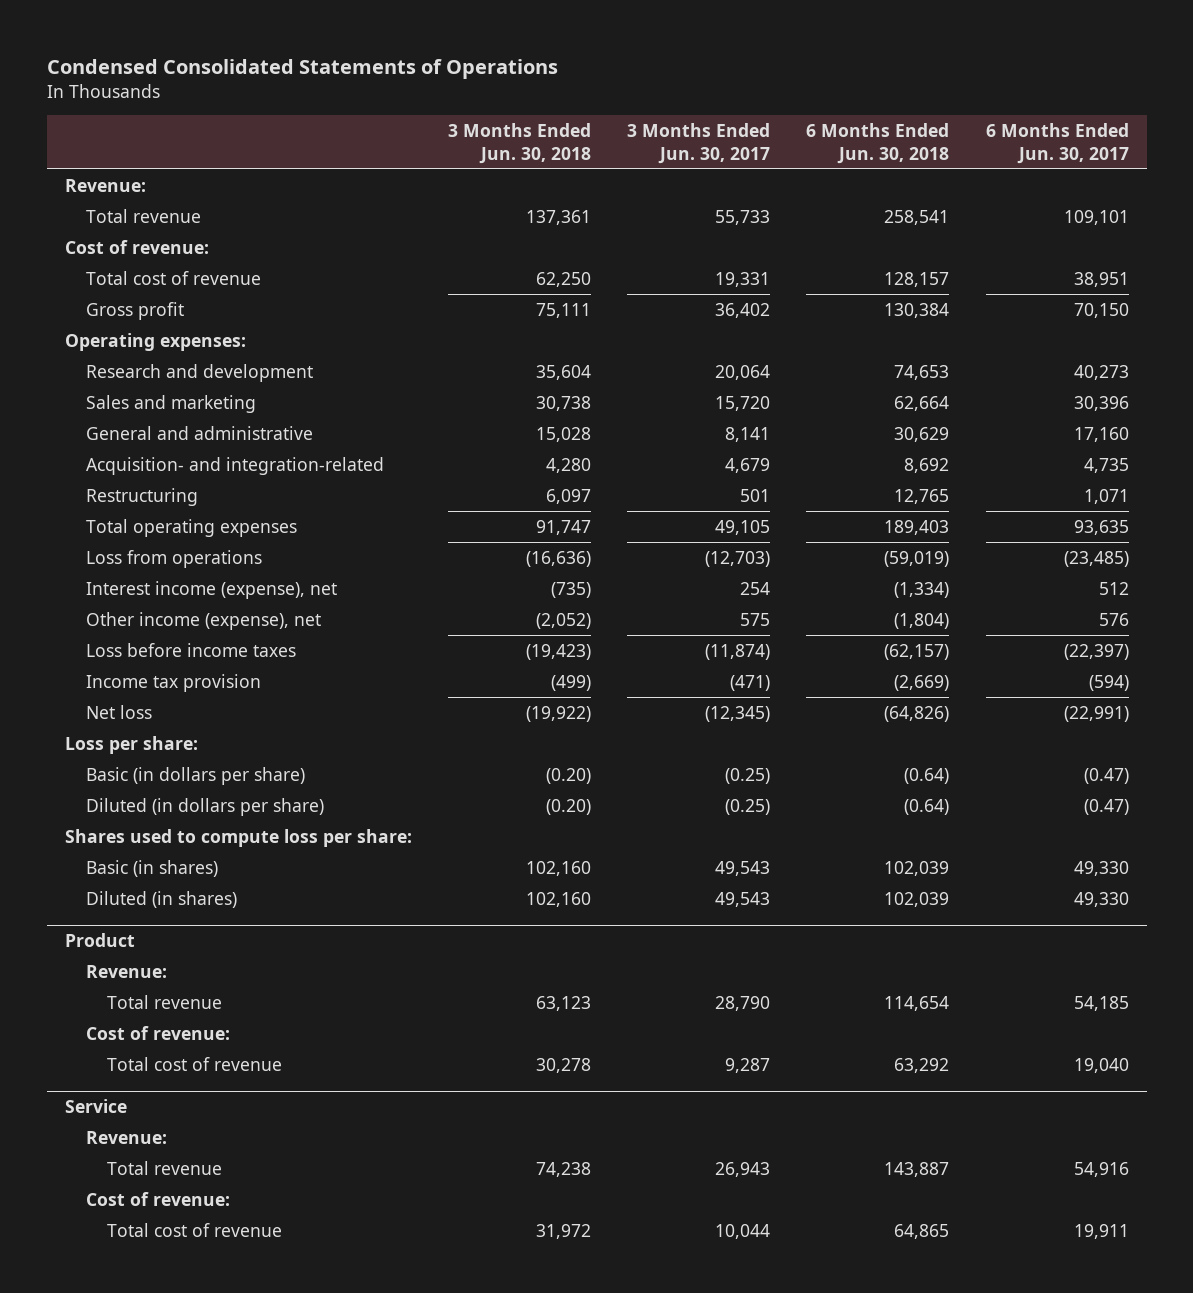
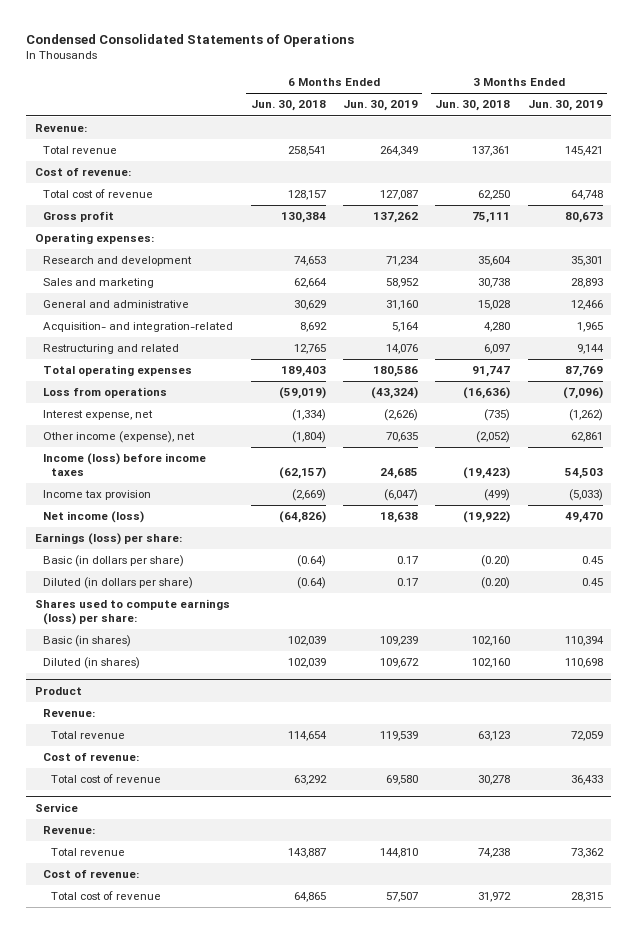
[627,123,771,164] 3 Months Ended Jun. 30, 2017 -> none
[985,123,1129,164] 6 Months Ended Jun. 30, 2017 -> none
none -> [342,100,418,112] Jun. 30, 2019
none -> [527,100,603,112] Jun. 30, 2019
[85,487,198,506] Restructuring -> [43,344,180,355] Restructuring and related
[85,580,337,599] Interest income (expense), net -> [43,410,154,421] Interest expense, net
[85,642,296,657] Loss before income taxes -> [43,453,207,477] Income (loss) before income taxes
[85,704,152,719] Net loss -> [43,511,145,524] Net income (loss)
[64,735,198,754] Loss per share: -> [35,533,183,546] Earnings (loss) per share:
[64,828,412,847] Shares used to compute loss per share: -> [35,599,231,626] Shares used to compute earnings (loss) per share:

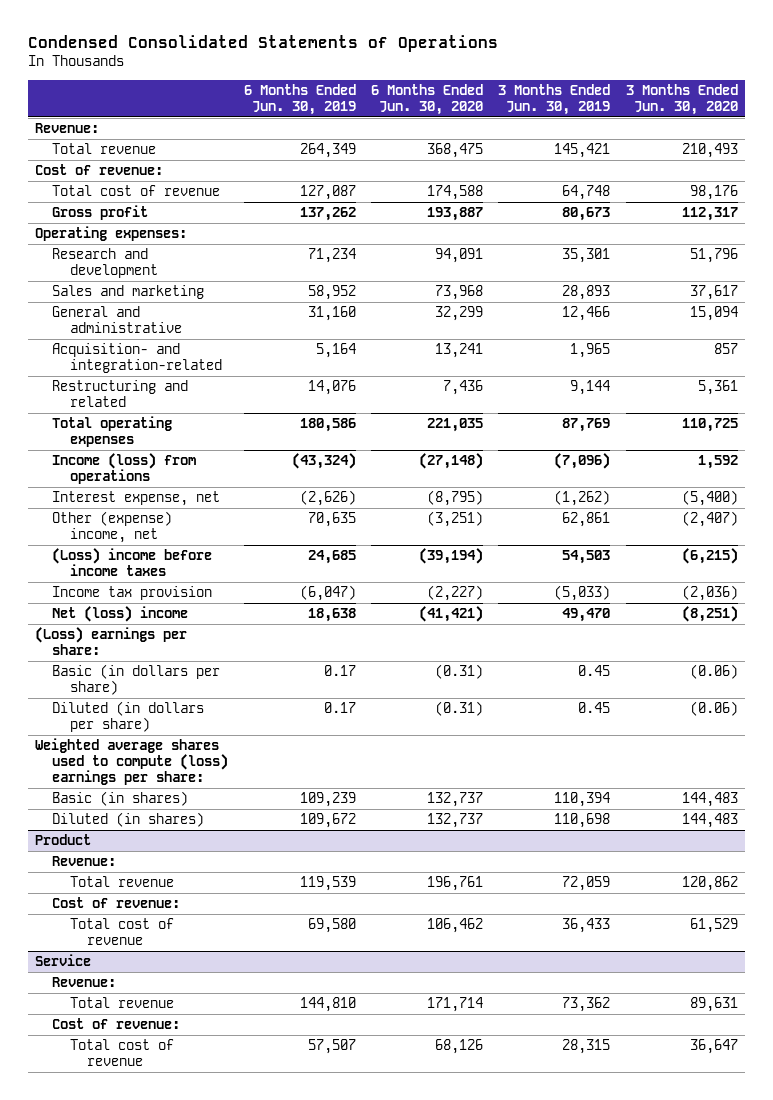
[250,100,326,112] Jun. 30, 2018 -> none
[435,100,511,112] Jun. 30, 2018 -> none
none -> [371,83,484,115] 6 Months Ended Jun. 30, 2020
none -> [625,83,738,115] 3 Months Ended Jun. 30, 2020
[43,387,168,399] Loss from operations -> [52,453,197,485] Income (loss) from operations
[43,431,196,444] Other income (expense), net -> [52,511,173,544] Other (expense) income, net
[43,453,207,477] Income (loss) before income taxes -> [52,548,213,577] (Loss) income before income taxes
[43,511,145,524] Net income (loss) -> [52,606,189,623] Net (loss) income
[35,533,183,546] Earnings (loss) per share: -> [35,627,188,656] (Loss) earnings per share:
[35,599,231,626] Shares used to compute earnings (loss) per share: -> [35,738,229,786] Weighted average shares used to compute (loss) earnings per share:

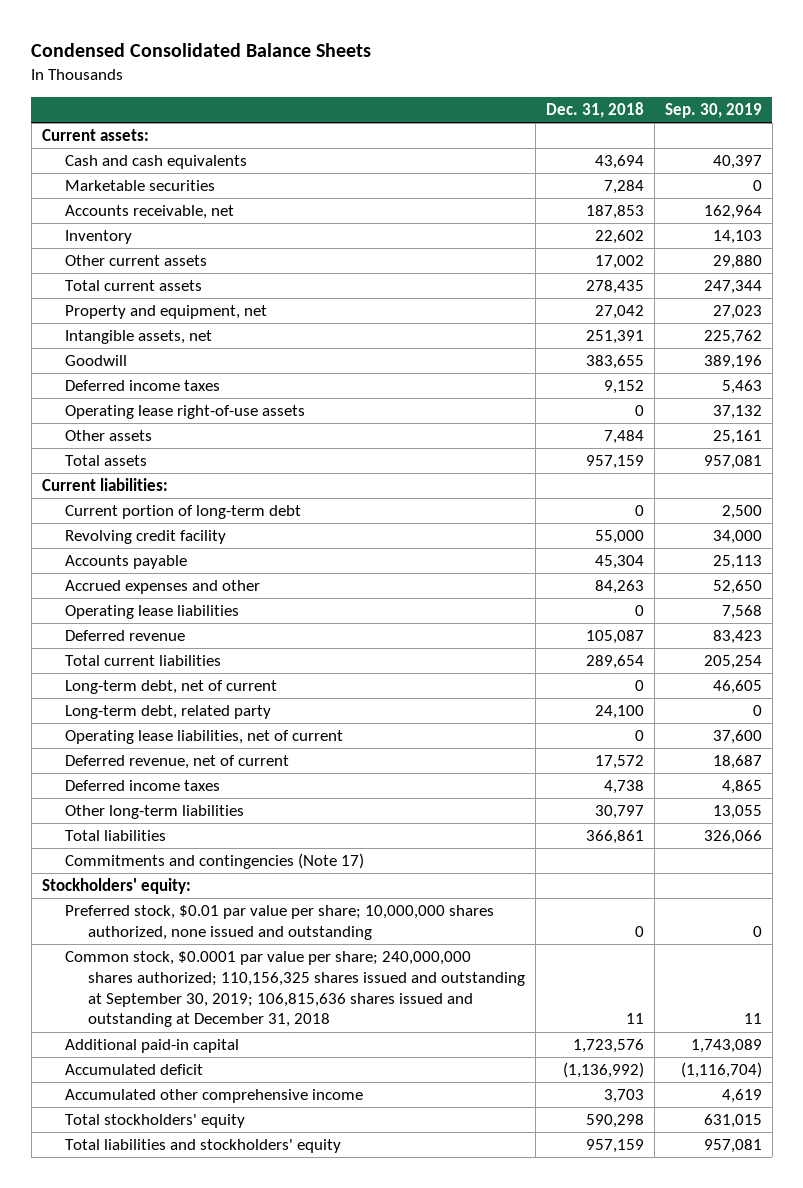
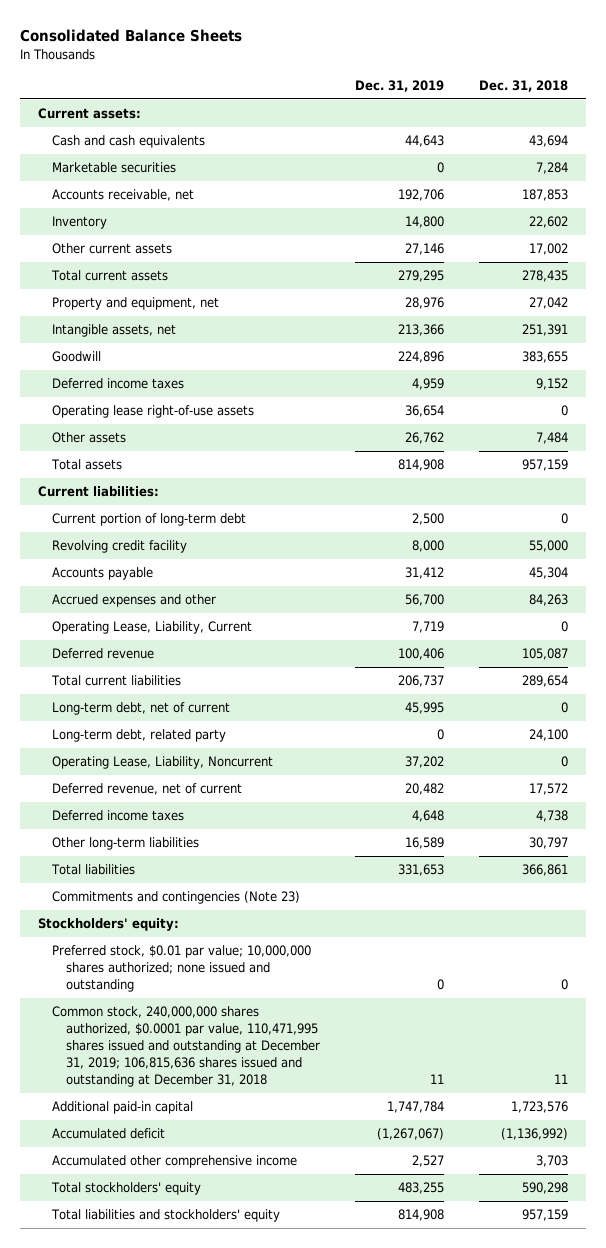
[31,43,372,58] Condensed Consolidated Balance Sheets -> [20,28,243,42] Consolidated Balance Sheets
[664,102,762,118] Sep. 30, 2019 -> none
none -> [354,80,444,93] Dec. 31, 2019
[64,605,239,620] Operating lease liabilities -> [51,621,252,635] Operating Lease, Liability, Current
[64,730,343,745] Operating lease liabilities, net of current -> [51,756,273,770] Operating Lease, Liability, Noncurrent
[64,853,364,870] Commitments and contingencies (Note 17) -> [51,891,300,905] Commitments and contingencies (Note 23)
[64,905,494,940] Preferred stock, $0.01 par value per share; 10,000,000 shares authorized, none issued and outstanding -> [51,945,311,993] Preferred stock, $0.01 par value; 10,000,000 shares authorized; none issued and outstanding
[64,951,525,1028] Common stock, $0.0001 par value per share; 240,000,000 shares authorized; 110,156,325 shares issued and outstanding at September 30, 2019; 106,815,636 shares issued and outstanding at December 31, 2018 -> [51,1006,320,1087] Common stock, 240,000,000 shares authorized, $0.0001 par value, 110,471,995 shares issued and outstanding at December 31, 2019; 106,815,636 shares issued and outstanding at December 31, 2018

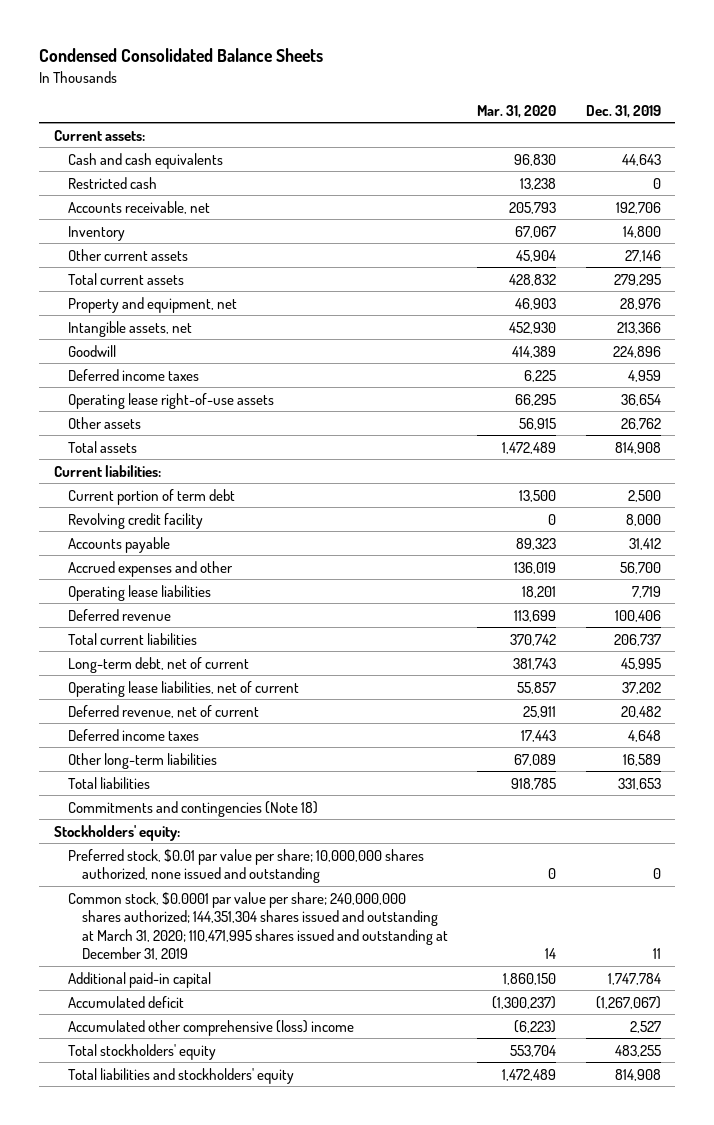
[20,28,243,42] Consolidated Balance Sheets -> [39,48,324,63] Condensed Consolidated Balance Sheets
[479,80,569,93] Dec. 31, 2018 -> none
none -> [477,104,557,118] Mar. 31, 2020
[51,162,176,174] Marketable securities -> none
none -> [67,176,157,189] Restricted cash
[51,513,246,527] Current portion of long-term debt -> [67,488,235,505] Current portion of term debt
[51,621,252,635] Operating Lease, Liability, Current -> [67,584,211,601] Operating lease liabilities
[51,729,226,743] Long-term debt, related party -> none
[51,756,273,770] Operating Lease, Liability, Noncurrent -> [67,680,299,697] Operating lease liabilities, net of current
[51,891,300,905] Commitments and contingencies (Note 23) -> [67,800,318,817] Commitments and contingencies (Note 18)
[51,945,311,993] Preferred stock, $0.01 par value; 10,000,000 shares authorized; none issued and outstanding -> [67,848,424,884] Preferred stock, $0.01 par value per share; 10,000,000 shares authorized, none issued and outstanding
[51,1006,320,1087] Common stock, 240,000,000 shares authorized, $0.0001 par value, 110,471,995 shares issued and outstanding at December 31, 2019; 106,815,636 shares issued and outstanding at December 31, 2018 -> [67,891,448,961] Common stock, $0.0001 par value per share; 240,000,000 shares authorized; 144,351,304 shares issued and outstanding at March 31, 2020; 110,471,995 shares issued and outstanding at December 31, 2019
[51,1155,297,1169] Accumulated other comprehensive income -> [67,1019,354,1036] Accumulated other comprehensive (loss) income

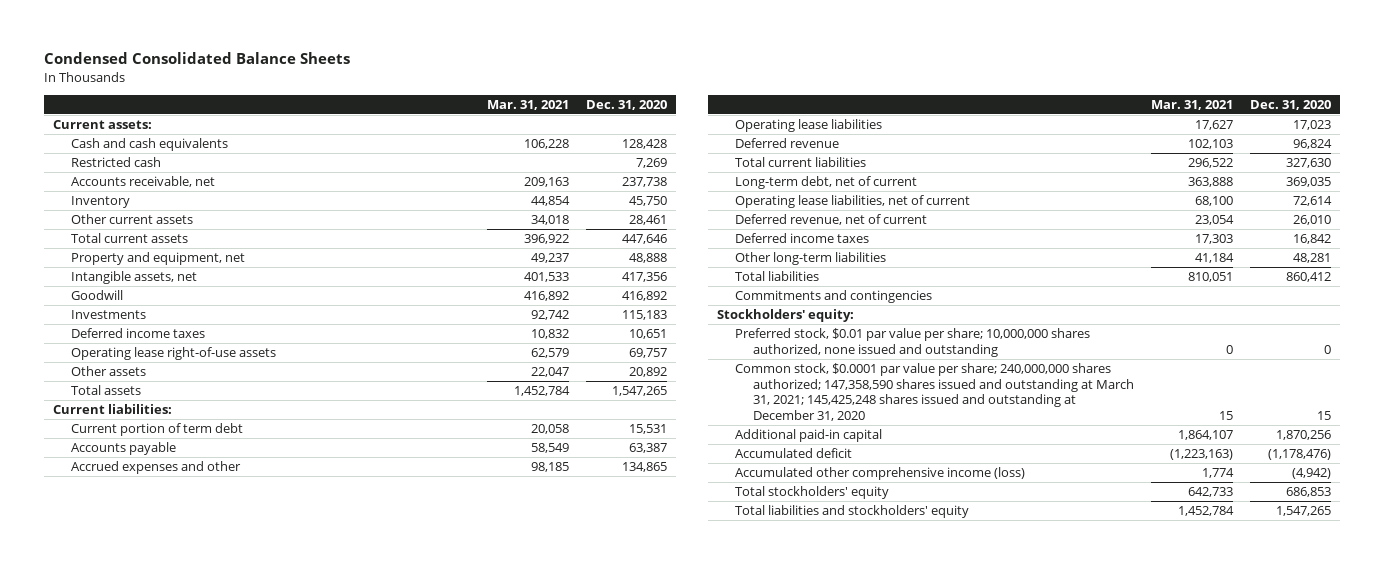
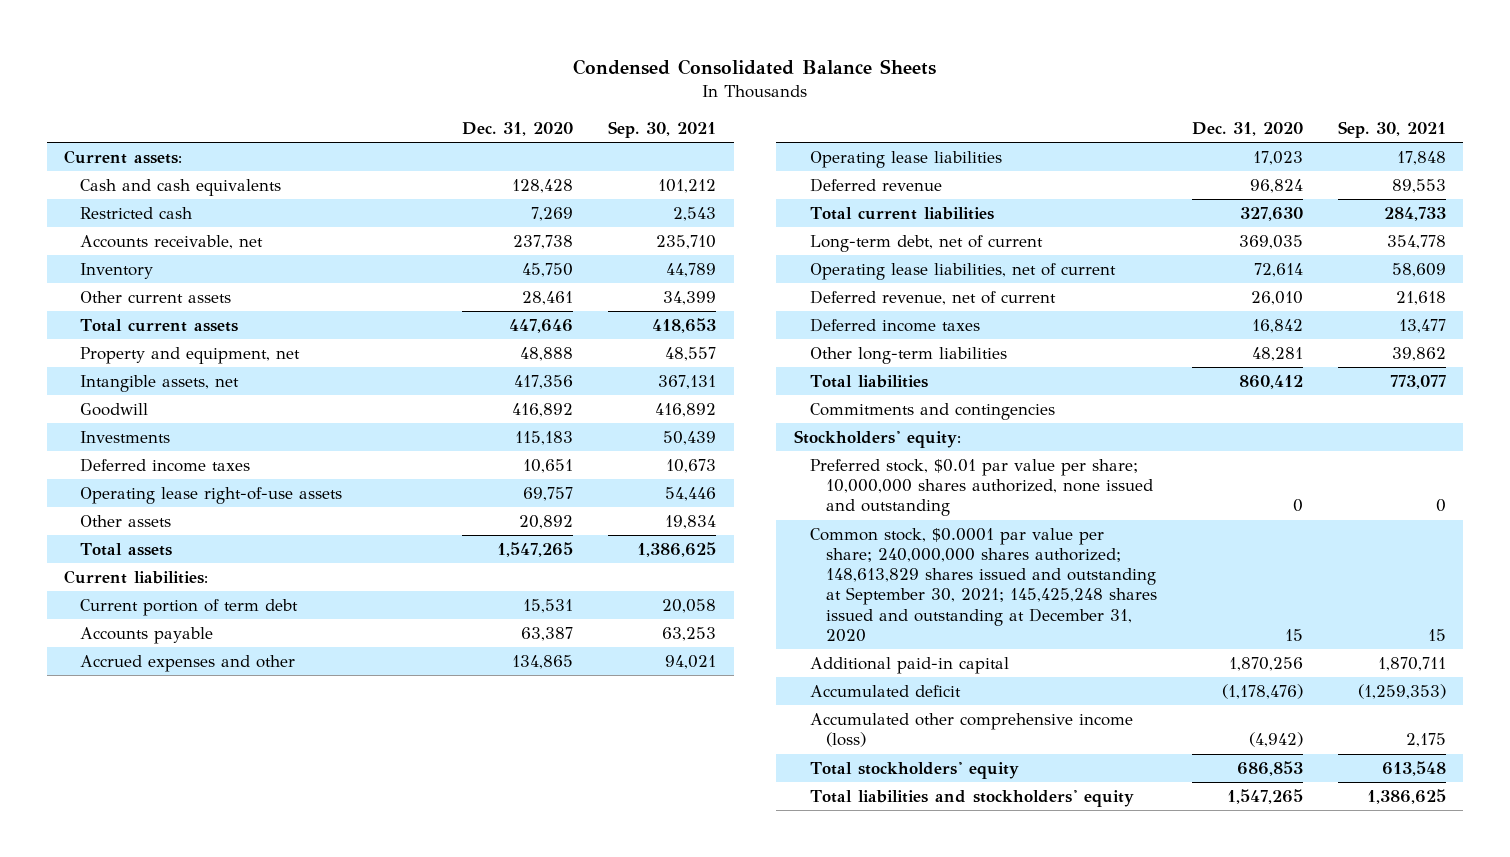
[486,99,569,110] Mar. 31, 2021 -> none
none -> [608,120,717,138] Sep. 30, 2021
[734,363,1134,422] Common stock, $0.0001 par value per share; 240,000,000 shares authorized; 147,358,590 shares issued and outstanding at March 31, 2021; 145,425,248 shares issued and outstanding at December 31, 2020 -> [809,528,1158,642] Common stock, $0.0001 par value per share; 240,000,000 shares authorized; 148,613,829 shares issued and outstanding at September 30, 2021; 145,425,248 shares issued and outstanding at December 31, 2020

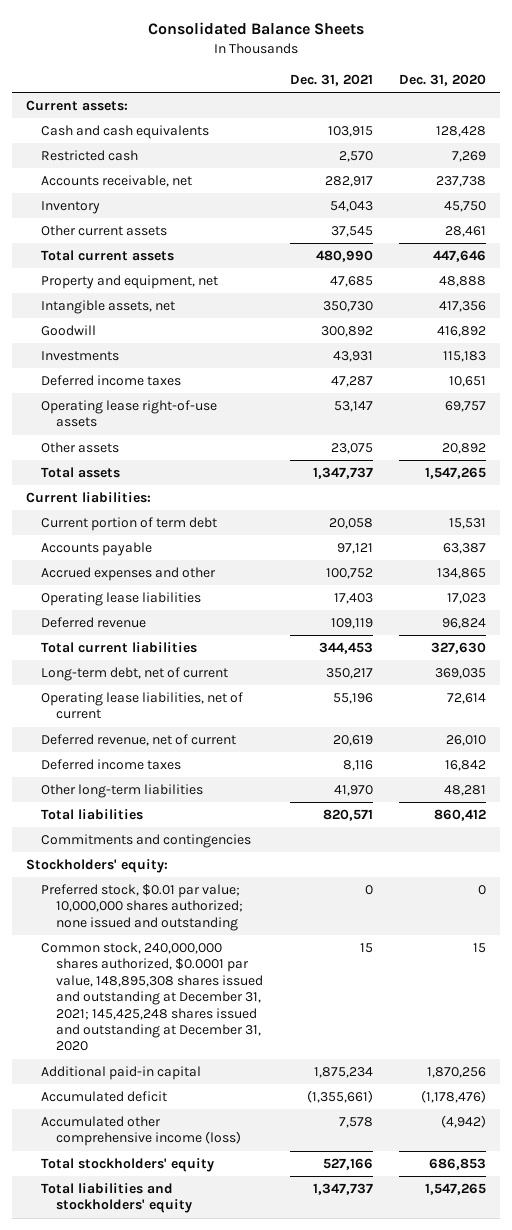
[573,58,937,75] Condensed Consolidated Balance Sheets -> [147,22,364,36] Consolidated Balance Sheets
[608,120,717,138] Sep. 30, 2021 -> none
none -> [289,74,373,87] Dec. 31, 2021
[809,459,1154,517] Preferred stock, $0.01 par value per share; 10,000,000 shares authorized, none issued and outstanding -> [40,884,244,931] Preferred stock, $0.01 par value; 10,000,000 shares authorized; none issued and outstanding
[809,528,1158,642] Common stock, $0.0001 par value per share; 240,000,000 shares authorized; 148,613,829 shares issued and outstanding at September 30, 2021; 145,425,248 shares issued and outstanding at December 31, 2020 -> [40,942,264,1052] Common stock, 240,000,000 shares authorized, $0.0001 par value, 148,895,308 shares issued and outstanding at December 31, 2021; 145,425,248 shares issued and outstanding at December 31, 2020

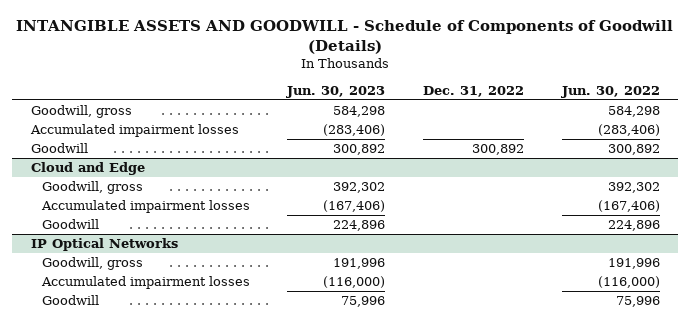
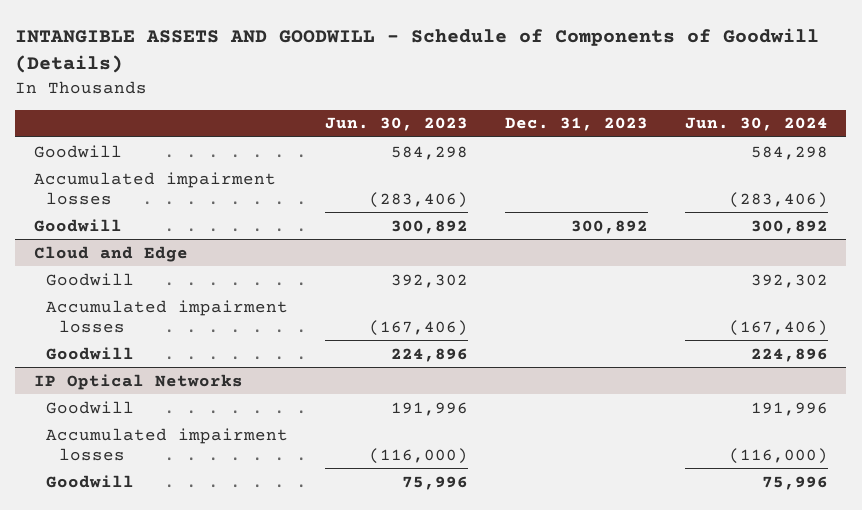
[423,85,525,97] Dec. 31, 2022 -> none
[560,85,660,98] Jun. 30, 2022 -> none
none -> [505,117,649,132] Dec. 31, 2023
none -> [684,117,828,132] Jun. 30, 2024
[30,105,132,119] Goodwill, gross -> [33,144,122,158] Goodwill
[41,181,143,195] Goodwill, gross -> [46,272,135,286] Goodwill
[41,257,143,271] Goodwill, gross -> [46,400,135,414] Goodwill

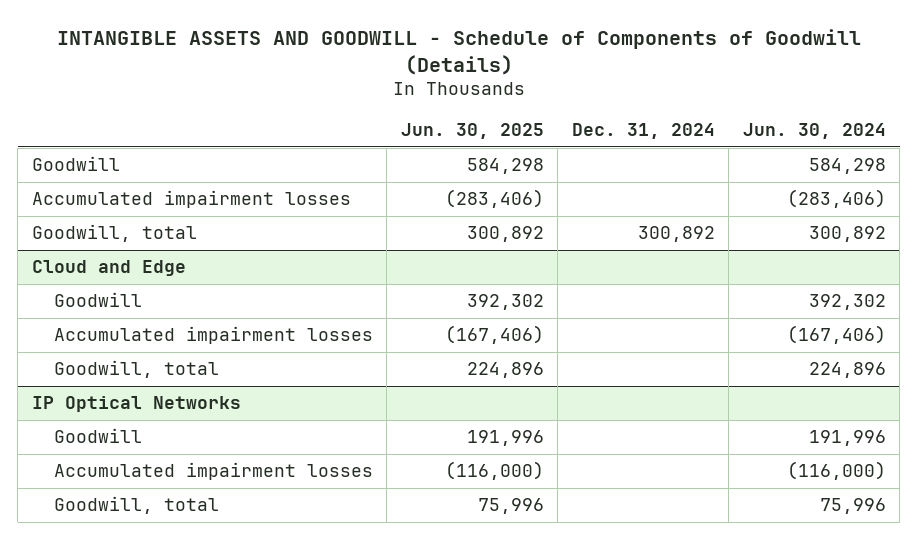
[325,117,469,132] Jun. 30, 2023 -> none
[505,117,649,132] Dec. 31, 2023 -> none
none -> [400,123,544,140] Jun. 30, 2025
none -> [571,123,715,140] Dec. 31, 2024
[33,218,122,232] Goodwill -> [31,224,197,243] Goodwill, total
[46,346,135,360] Goodwill -> [53,360,219,379] Goodwill, total
[46,474,135,488] Goodwill -> [53,496,219,515] Goodwill, total

